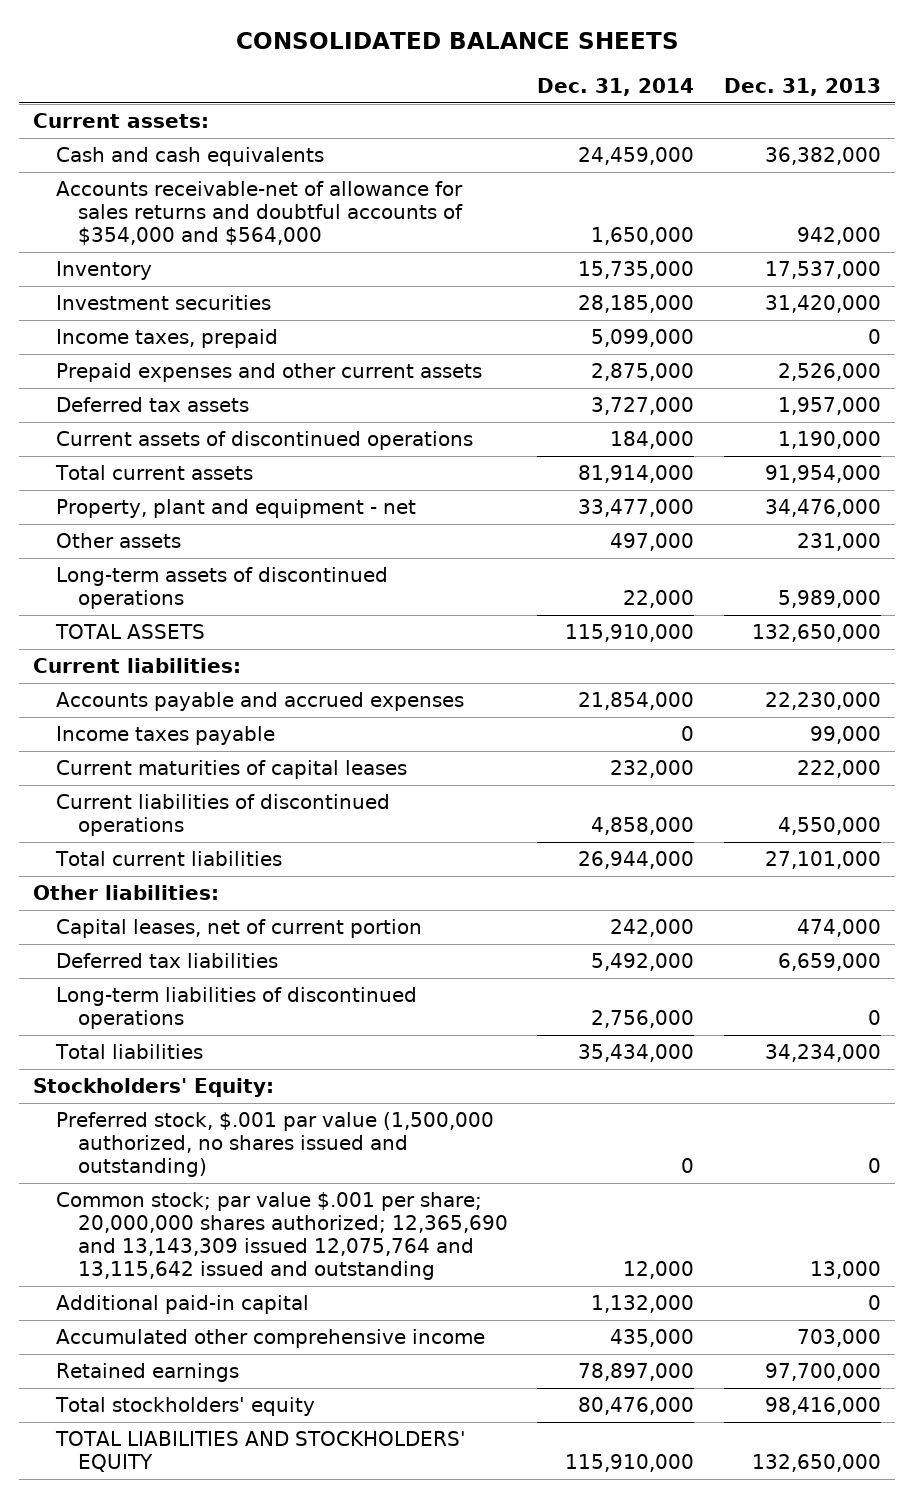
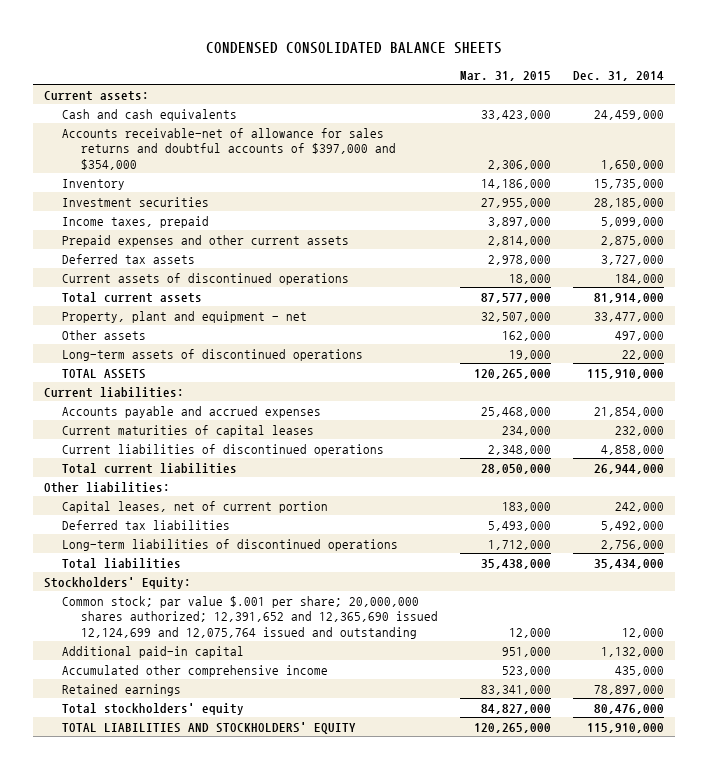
[235,32,679,50] CONSOLIDATED BALANCE SHEETS -> [205,42,502,55] CONDENSED CONSOLIDATED BALANCE SHEETS
[723,78,881,97] Dec. 31, 2013 -> none
none -> [459,70,551,81] Mar. 31, 2015
[55,181,464,246] Accounts receivable-net of allowance for sales returns and doubtful accounts of $354,000 and $564,000 -> [62,127,396,170] Accounts receivable-net of allowance for sales returns and doubtful accounts of $397,000 and $354,000
[55,726,275,746] Income taxes payable -> none
[55,1112,494,1178] Preferred stock, $.001 par value (1,500,000 authorized, no shares issued and outstanding) -> none
[55,1192,509,1280] Common stock; par value $.001 per share; 20,000,000 shares authorized; 12,365,690 and 13,143,309 issued 12,075,764 and 13,115,642 issued and outstanding -> [62,595,438,639] Common stock; par value $.001 per share; 20,000,000 shares authorized; 12,391,652 and 12,365,690 issued 12,124,699 and 12,075,764 issued and outstanding

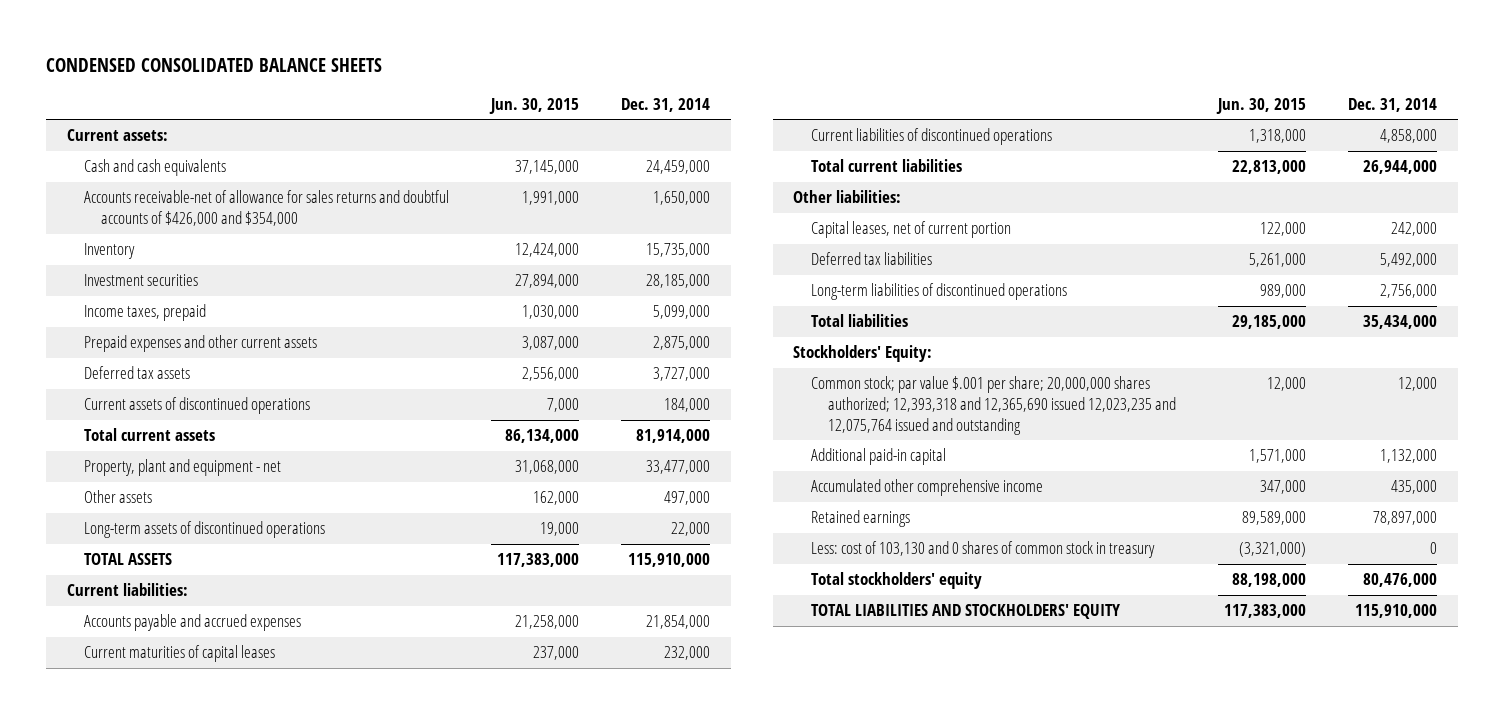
[459,70,551,81] Mar. 31, 2015 -> none
none -> [488,97,579,114] Jun. 30, 2015
[62,127,396,170] Accounts receivable-net of allowance for sales returns and doubtful accounts of $397,000 and $354,000 -> [83,190,449,227] Accounts receivable-net of allowance for sales returns and doubtful accounts of $426,000 and $354,000
[62,595,438,639] Common stock; par value $.001 per share; 20,000,000 shares authorized; 12,391,652 and 12,365,690 issued 12,124,699 and 12,075,764 issued and outstanding -> [810,376,1176,435] Common stock; par value $.001 per share; 20,000,000 shares authorized; 12,393,318 and 12,365,690 issued 12,023,235 and 12,075,764 issued and outstanding
none -> [810,541,1155,559] Less: cost of 103,130 and 0 shares of common stock in treasury

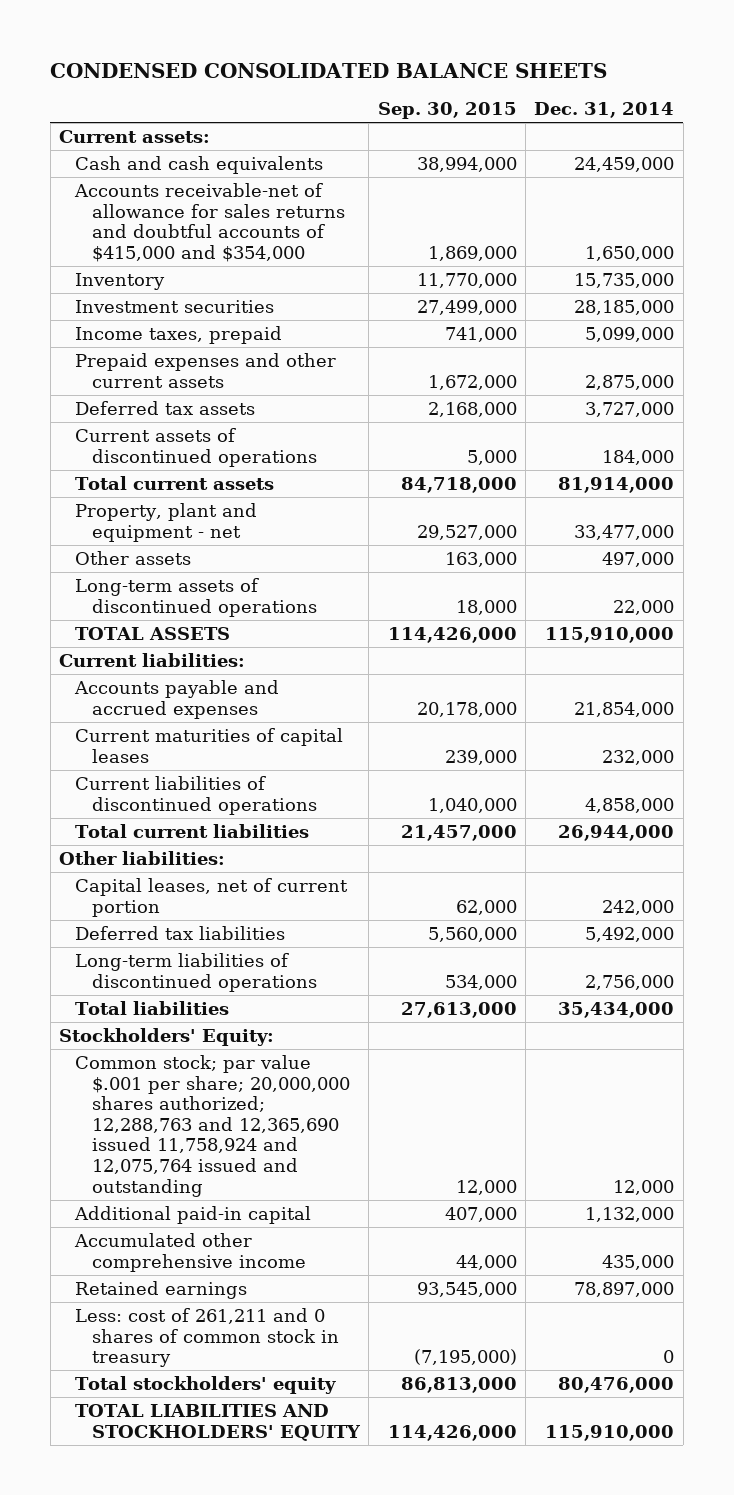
[488,97,579,114] Jun. 30, 2015 -> none
none -> [377,102,517,120] Sep. 30, 2015
[83,190,449,227] Accounts receivable-net of allowance for sales returns and doubtful accounts of $426,000 and $354,000 -> [74,182,345,262] Accounts receivable-net of allowance for sales returns and doubtful accounts of $415,000 and $354,000
[810,376,1176,435] Common stock; par value $.001 per share; 20,000,000 shares authorized; 12,393,318 and 12,365,690 issued 12,023,235 and 12,075,764 issued and outstanding -> [75,1054,350,1197] Common stock; par value $.001 per share; 20,000,000 shares authorized; 12,288,763 and 12,365,690 issued 11,758,924 and 12,075,764 issued and outstanding
[810,541,1155,559] Less: cost of 103,130 and 0 shares of common stock in treasury -> [75,1307,339,1368] Less: cost of 261,211 and 0 shares of common stock in treasury

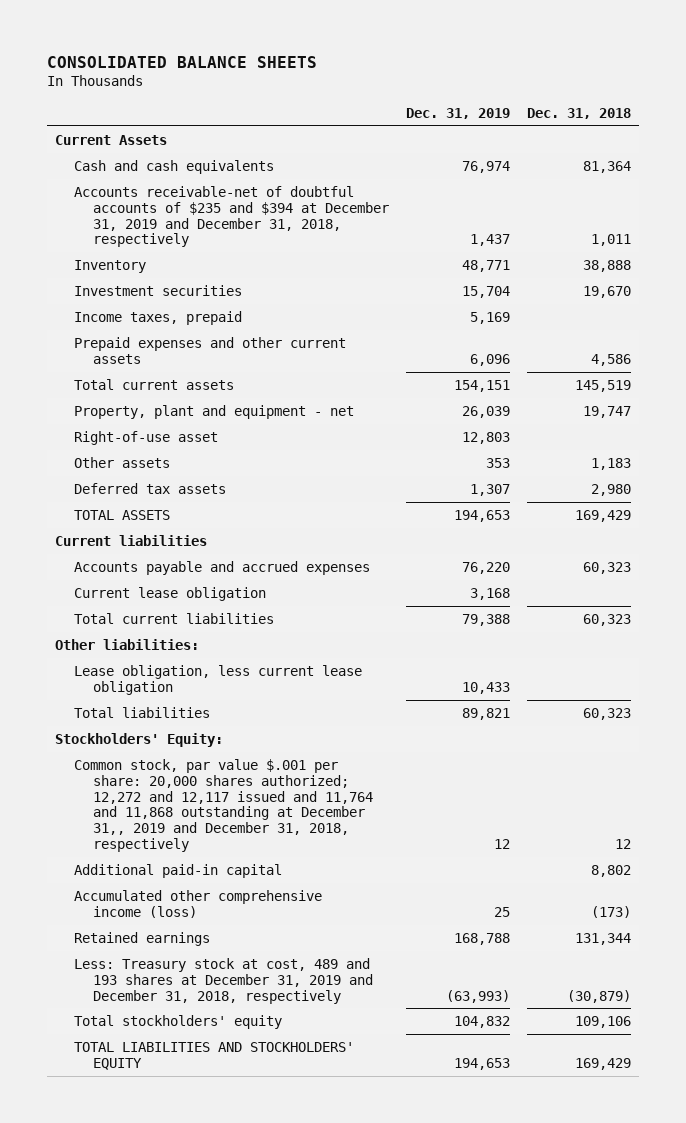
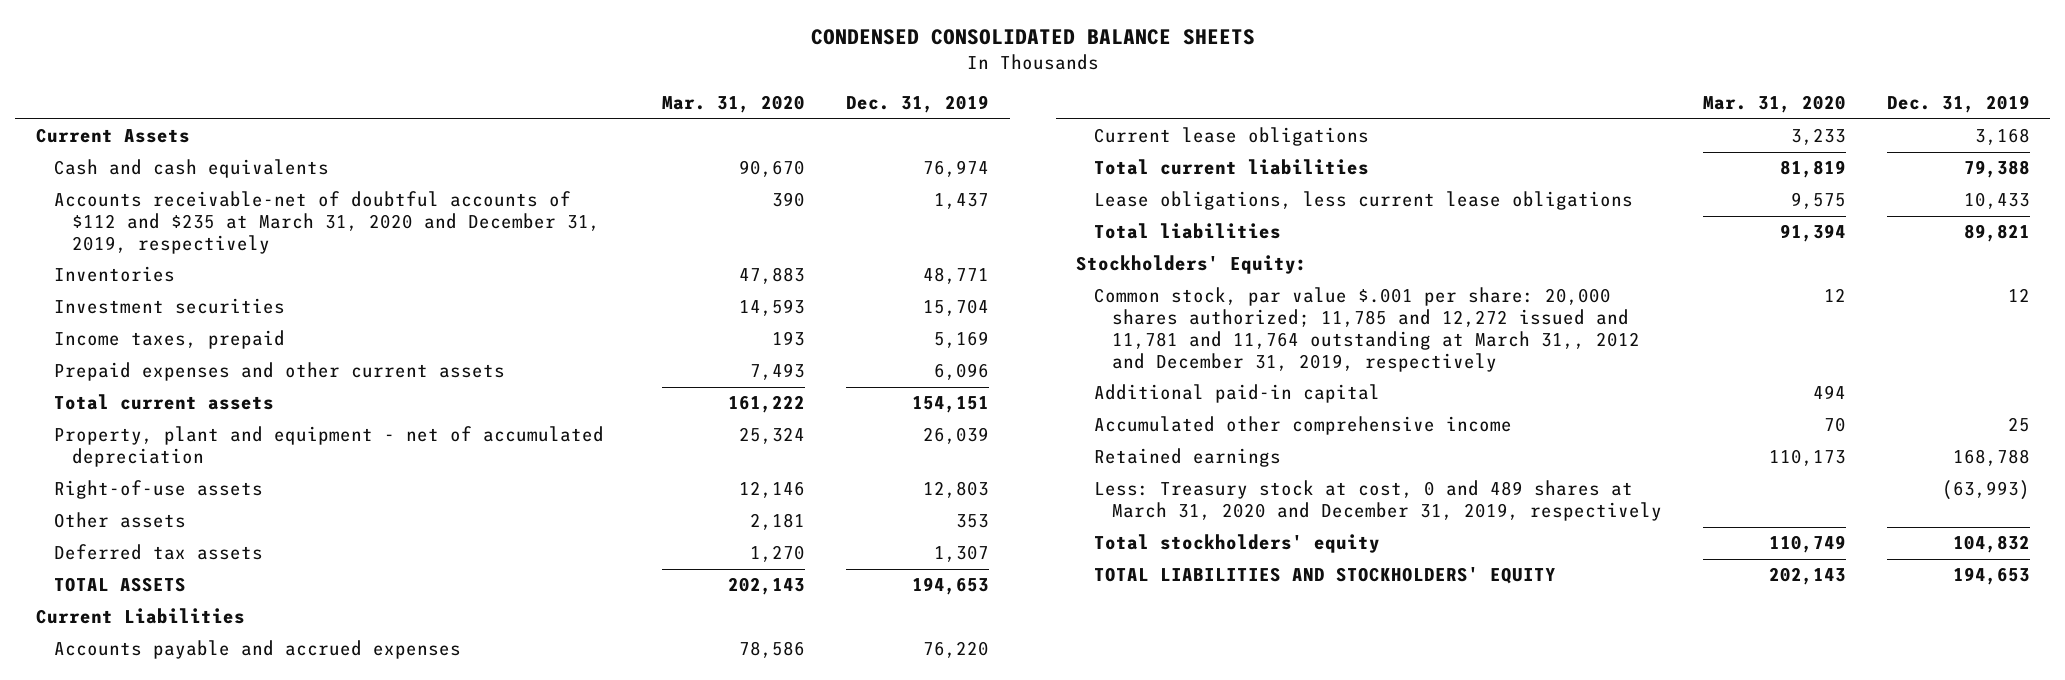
[46,55,317,68] CONSOLIDATED BALANCE SHEETS -> [810,28,1255,45] CONDENSED CONSOLIDATED BALANCE SHEETS
[526,107,631,119] Dec. 31, 2018 -> none
none -> [662,95,806,114] Mar. 31, 2020
[74,185,389,248] Accounts receivable-net of doubtful accounts of $235 and $394 at December 31, 2019 and December 31, 2018, respectively -> [53,191,600,255] Accounts receivable-net of doubtful accounts of $112 and $235 at March 31, 2020 and December 31, 2019, respectively
[74,259,147,273] Inventory -> [53,266,175,283] Inventories
[74,404,355,419] Property, plant and equipment - net -> [53,426,604,468] Property, plant and equipment - net of accumulated depreciation
[74,430,219,445] Right-of-use asset -> [53,480,263,500] Right-of-use assets
[55,534,208,546] Current liabilities -> [35,608,245,625] Current Liabilities
[74,586,267,601] Current lease obligation -> [1093,127,1369,147] Current lease obligations
[55,638,200,650] Other liabilities: -> none
[74,664,363,695] Lease obligation, less current lease obligation -> [1093,191,1633,211] Lease obligations, less current lease obligations
[74,758,373,853] Common stock, par value $.001 per share: 20,000 shares authorized; 12,272 and 12,117 issued and 11,764 and 11,868 outstanding at December 31,, 2019 and December 31, 2018, respectively -> [1093,287,1640,372] Common stock, par value $.001 per share: 20,000 shares authorized; 11,785 and 12,272 issued and 11,781 and 11,764 outstanding at March 31,, 2012 and December 31, 2019, respectively
[74,889,323,918] Accumulated other comprehensive income (loss) -> [1093,416,1512,436] Accumulated other comprehensive income
[74,957,373,1004] Less: Treasury stock at cost, 489 and 193 shares at December 31, 2019 and December 31, 2018, respectively -> [1093,480,1662,522] Less: Treasury stock at cost, 0 and 489 shares at March 31, 2020 and December 31, 2019, respectively

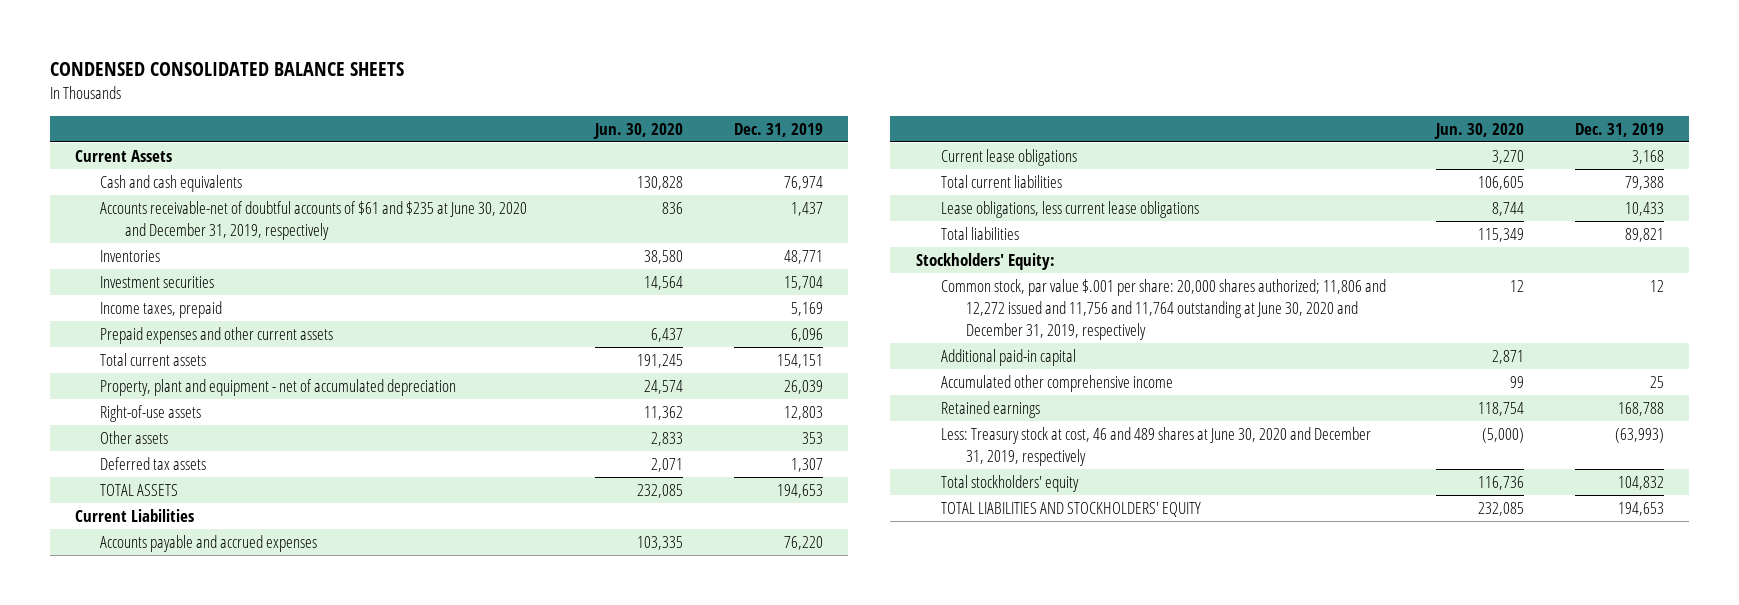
[662,95,806,114] Mar. 31, 2020 -> none
none -> [593,122,684,139] Jun. 30, 2020
[53,191,600,255] Accounts receivable-net of doubtful accounts of $112 and $235 at March 31, 2020 and December 31, 2019, respectively -> [99,201,527,240] Accounts receivable-net of doubtful accounts of $61 and $235 at June 30, 2020 and December 31, 2019, respectively
[1093,287,1640,372] Common stock, par value $.001 per share: 20,000 shares authorized; 11,785 and 12,272 issued and 11,781 and 11,764 outstanding at March 31,, 2012 and December 31, 2019, respectively -> [940,279,1386,340] Common stock, par value $.001 per share: 20,000 shares authorized; 11,806 and 12,272 issued and 11,756 and 11,764 outstanding at June 30, 2020 and December 31, 2019, respectively
[1093,480,1662,522] Less: Treasury stock at cost, 0 and 489 shares at March 31, 2020 and December 31, 2019, respectively -> [940,427,1371,466] Less: Treasury stock at cost, 46 and 489 shares at June 30, 2020 and December 31, 2019, respectively

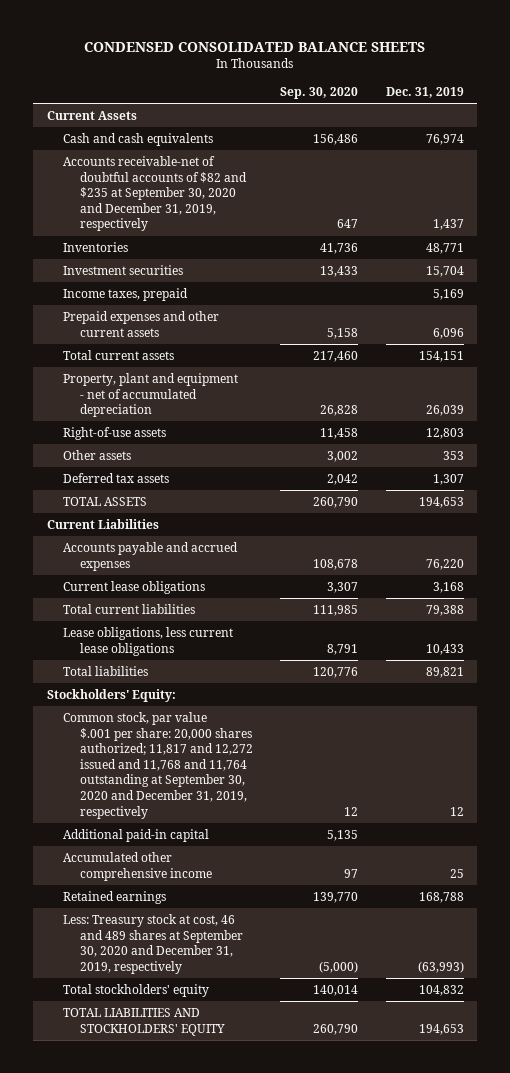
[593,122,684,139] Jun. 30, 2020 -> none
none -> [280,87,359,100] Sep. 30, 2020
[99,201,527,240] Accounts receivable-net of doubtful accounts of $61 and $235 at June 30, 2020 and December 31, 2019, respectively -> [63,155,248,232] Accounts receivable-net of doubtful accounts of $82 and $235 at September 30, 2020 and December 31, 2019, respectively
[940,279,1386,340] Common stock, par value $.001 per share: 20,000 shares authorized; 11,806 and 12,272 issued and 11,756 and 11,764 outstanding at June 30, 2020 and December 31, 2019, respectively -> [63,711,254,819] Common stock, par value $.001 per share: 20,000 shares authorized; 11,817 and 12,272 issued and 11,768 and 11,764 outstanding at September 30, 2020 and December 31, 2019, respectively
[940,427,1371,466] Less: Treasury stock at cost, 46 and 489 shares at June 30, 2020 and December 31, 2019, respectively -> [63,913,244,974] Less: Treasury stock at cost, 46 and 489 shares at September 30, 2020 and December 31, 2019, respectively

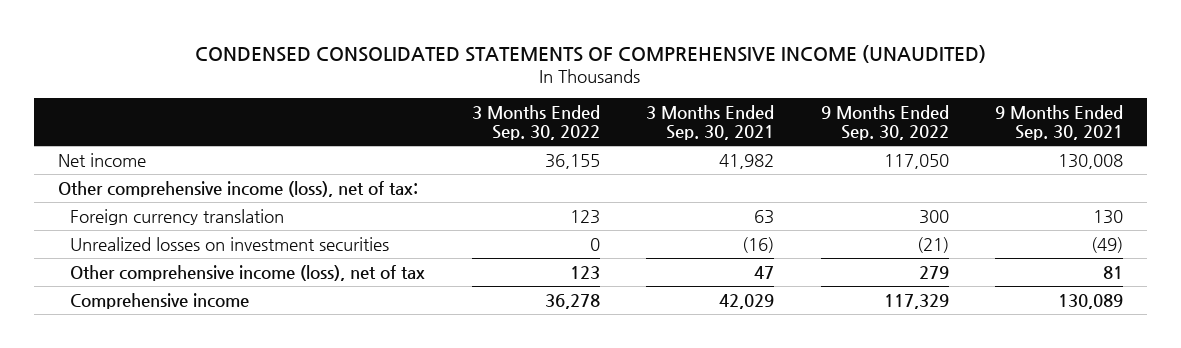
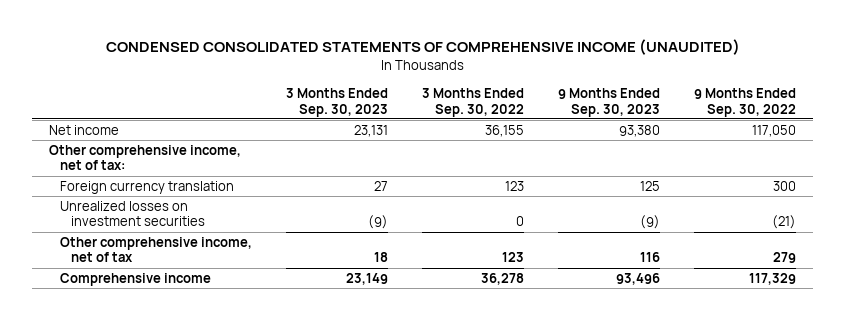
[646,105,775,140] 3 Months Ended Sep. 30, 2021 -> none
[995,105,1124,140] 9 Months Ended Sep. 30, 2021 -> none
none -> [286,87,389,117] 3 Months Ended Sep. 30, 2023
none -> [558,87,661,117] 9 Months Ended Sep. 30, 2023
[57,180,418,197] Other comprehensive income (loss), net of tax: -> [48,144,241,171] Other comprehensive income, net of tax:
[70,264,426,281] Other comprehensive income (loss), net of tax -> [60,236,253,263] Other comprehensive income, net of tax

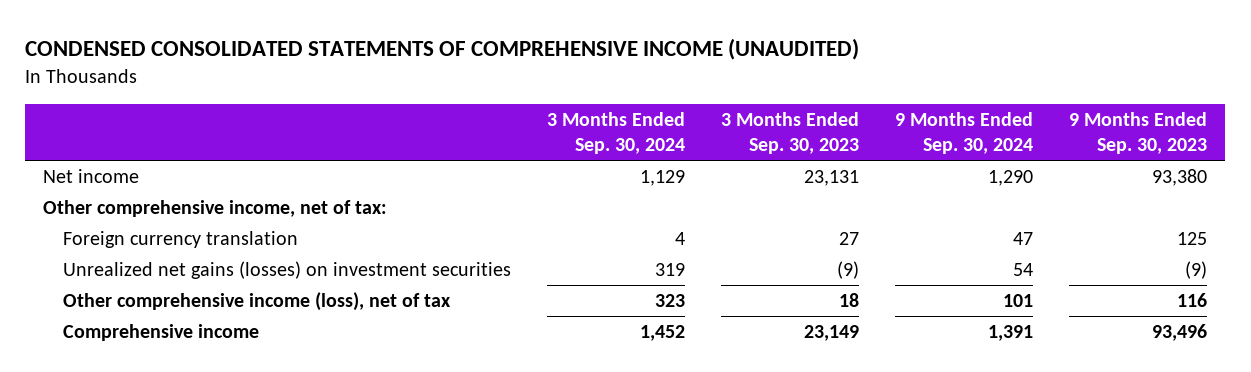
[422,87,525,117] 3 Months Ended Sep. 30, 2022 -> none
[694,87,797,117] 9 Months Ended Sep. 30, 2022 -> none
none -> [547,111,686,155] 3 Months Ended Sep. 30, 2024
none -> [895,111,1034,155] 9 Months Ended Sep. 30, 2024
[60,200,206,227] Unrealized losses on investment securities -> [63,261,512,280] Unrealized net gains (losses) on investment securities
[60,236,253,263] Other comprehensive income, net of tax -> [63,292,452,312] Other comprehensive income (loss), net of tax

